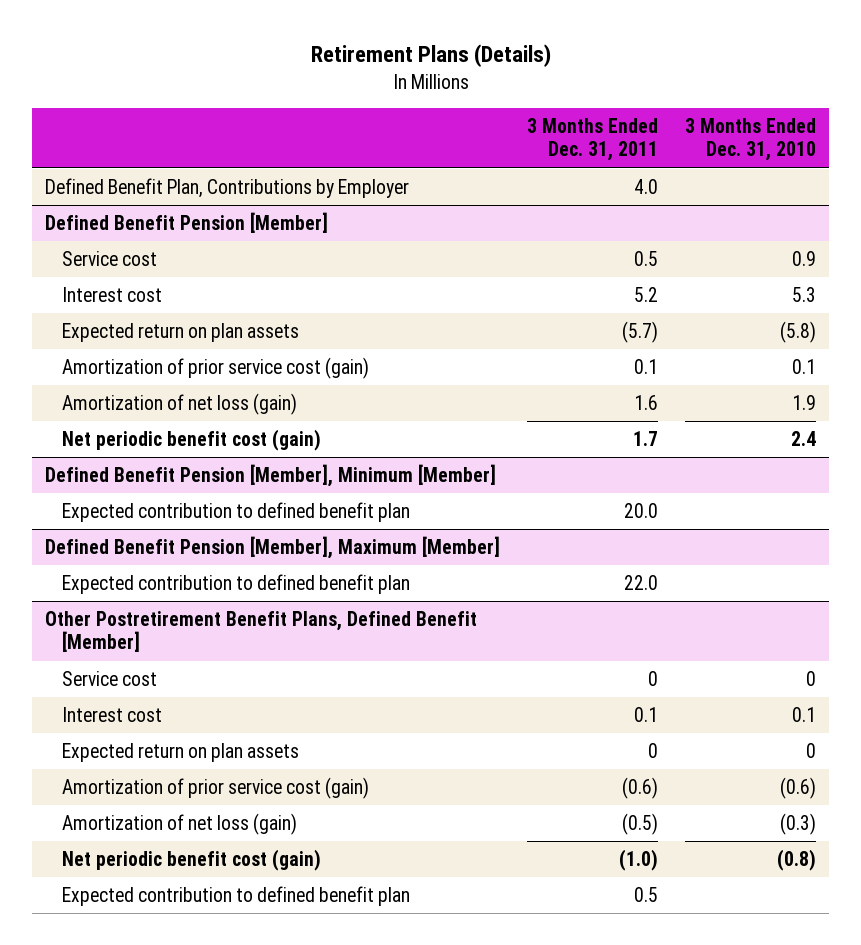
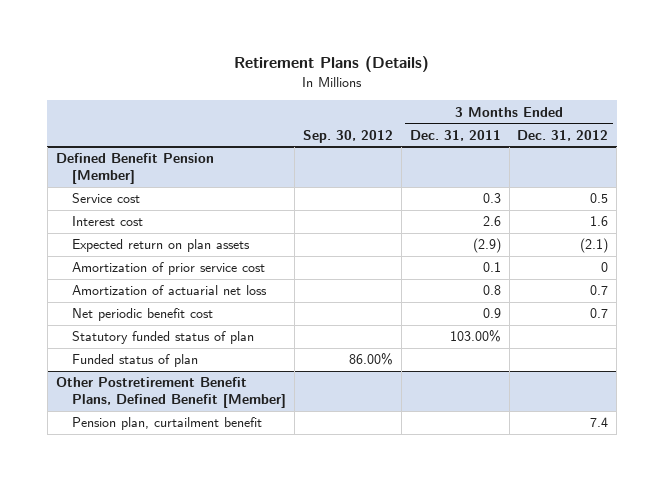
[684,118,816,162] 3 Months Ended Dec. 31, 2010 -> none
none -> [302,129,393,143] Sep. 30, 2012
none -> [517,129,609,141] Dec. 31, 2012
[45,178,410,199] Defined Benefit Plan, Contributions by Employer -> none
[45,464,497,488] Defined Benefit Pension [Member], Minimum [Member] -> none
[62,502,411,523] Expected contribution to defined benefit plan -> none
[45,536,501,560] Defined Benefit Pension [Member], Maximum [Member] -> none
[62,574,411,595] Expected contribution to defined benefit plan -> none
[634,251,659,267] 0.5 -> [482,193,501,204] 0.3
[634,287,659,303] 5.2 -> [482,216,501,227] 2.6
[622,321,659,344] (5.7) -> [472,238,501,254] (2.9)
[62,357,370,380] Amortization of prior service cost (gain) -> [72,262,266,276] Amortization of prior service cost
[62,393,298,416] Amortization of net loss (gain) -> [72,285,268,296] Amortization of actuarial net loss
[634,395,659,411] 1.6 -> [482,285,501,296] 0.8
[62,429,322,452] Net periodic benefit cost (gain) -> [72,308,214,322] Net periodic benefit cost
[633,431,659,447] 1.7 -> [482,308,501,319] 0.9
none -> [72,331,255,345] Statutory funded status of plan
none -> [72,354,199,368] Funded status of plan
[62,671,158,687] Service cost -> none
[62,707,163,723] Interest cost -> none
[62,743,300,763] Expected return on plan assets -> none
[62,777,370,800] Amortization of prior service cost (gain) -> none
[62,813,298,836] Amortization of net loss (gain) -> none
[62,849,322,872] Net periodic benefit cost (gain) -> none
[62,886,411,907] Expected contribution to defined benefit plan -> none
none -> [72,417,263,431] Pension plan, curtailment benefit

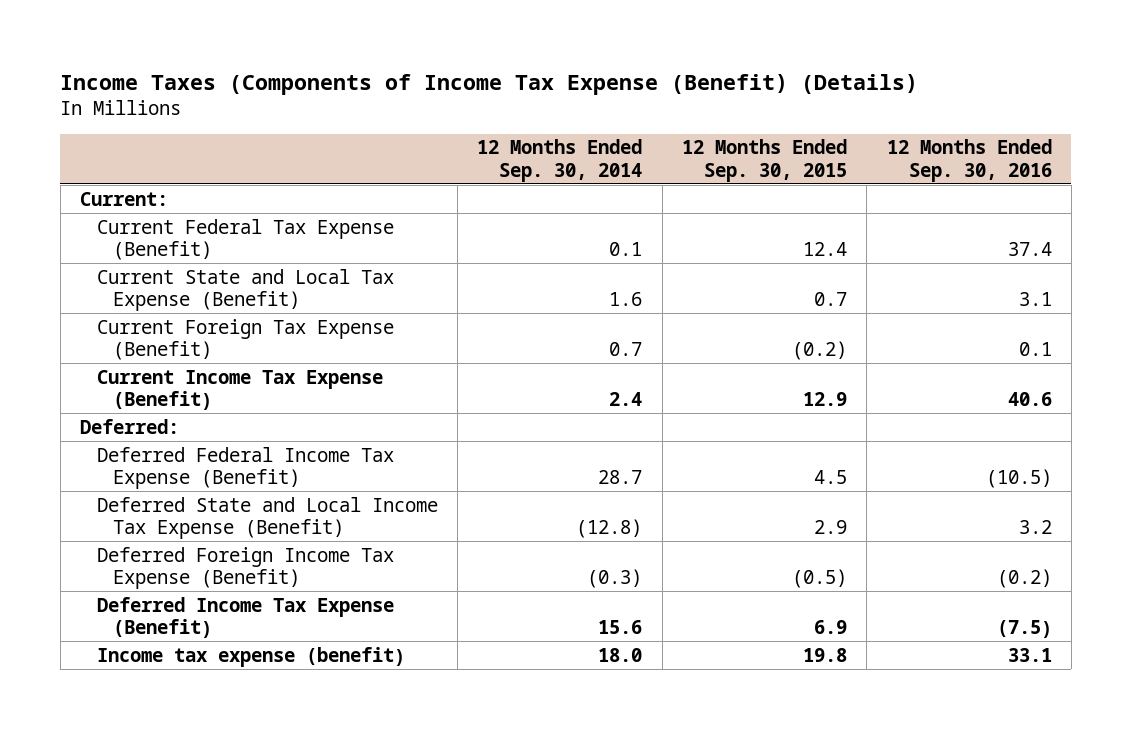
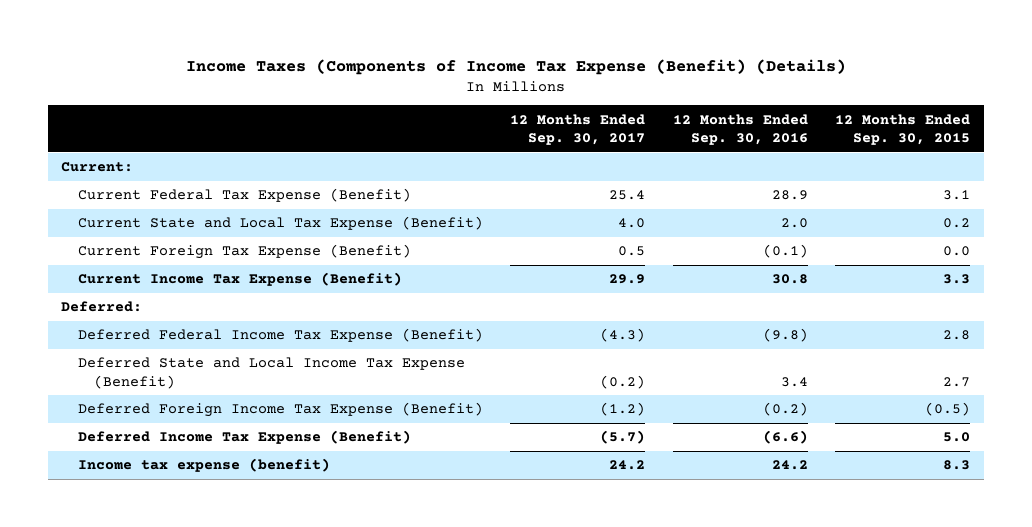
[477,139,643,182] 12 Months Ended Sep. 30, 2014 -> none
none -> [510,113,646,145] 12 Months Ended Sep. 30, 2017
[802,242,847,257] 12.4 -> [943,190,971,201] 3.1
[1007,242,1052,257] 37.4 -> [771,190,808,201] 28.9
[813,292,847,307] 0.7 -> [943,218,971,229] 0.2
[1018,292,1052,307] 3.1 -> [780,218,808,229] 2.0
[791,341,847,361] (0.2) -> [943,246,971,257] 0.0
[1018,342,1052,357] 0.1 -> [762,244,808,259] (0.1)
[802,392,847,407] 12.9 -> [943,274,971,285] 3.3
[1007,392,1052,407] 40.6 -> [771,274,808,285] 30.8
[813,470,847,485] 4.5 -> [943,330,971,341] 2.8
[985,469,1052,489] (10.5) -> [762,328,808,343] (9.8)
[813,520,847,535] 2.9 -> [943,376,971,387] 2.7
[1018,520,1052,535] 3.2 -> [780,376,808,387] 3.4
[813,620,847,635] 6.9 -> [943,432,971,443] 5.0
[996,620,1052,639] (7.5) -> [762,430,808,445] (6.6)
[802,647,847,662] 19.8 -> [943,460,971,471] 8.3
[1007,647,1052,662] 33.1 -> [771,460,808,471] 24.2

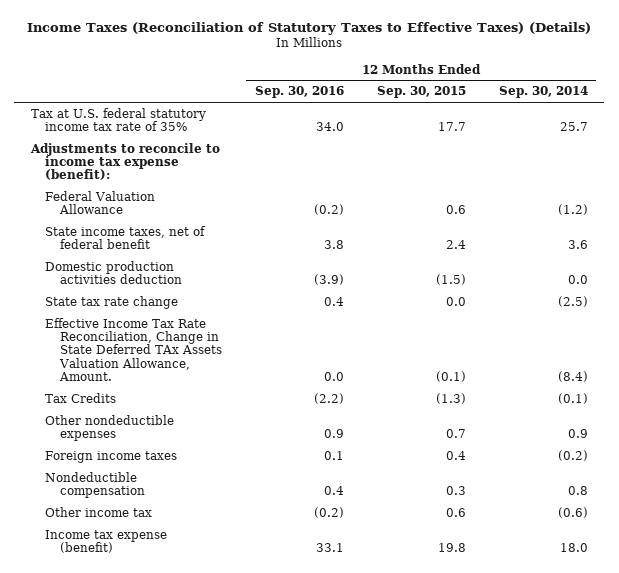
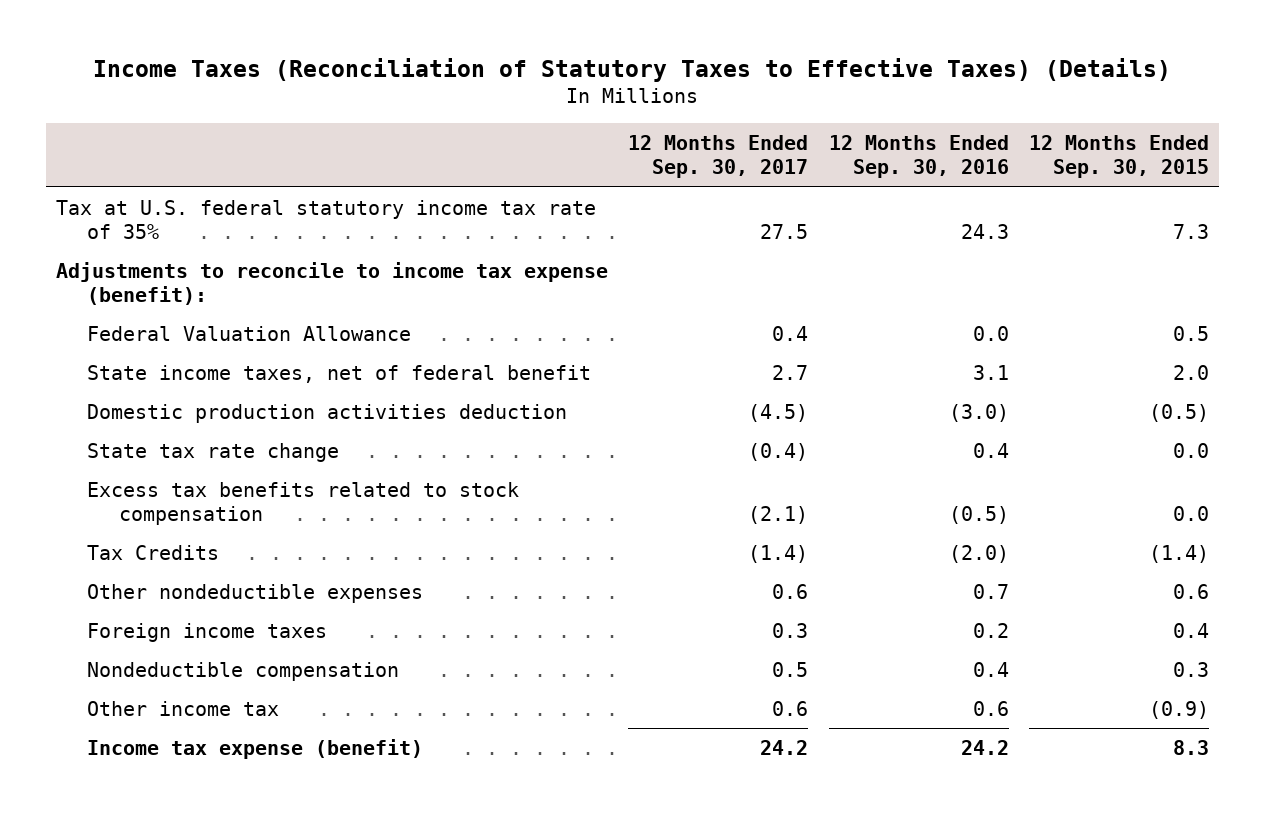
[498,86,588,99] Sep. 30, 2014 -> none
none -> [628,135,809,179] 12 Months Ended Sep. 30, 2017
[315,122,344,132] 34.0 -> [960,223,1009,239] 24.3
[437,122,466,132] 17.7 -> [1172,223,1209,239] 7.3
[313,204,344,216] (0.2) -> [972,325,1009,341] 0.0
[445,205,466,215] 0.6 -> [1172,325,1209,341] 0.5
[323,240,344,250] 3.8 -> [972,364,1009,380] 3.1
[445,240,466,250] 2.4 -> [1172,364,1209,380] 2.0
[313,274,344,286] (3.9) -> [948,403,1009,422] (3.0)
[435,274,466,286] (1.5) -> [1148,403,1209,422] (0.5)
[45,317,222,381] Effective Income Tax Rate Reconciliation, Change in State Deferred TAx Assets Valuation Allowance, Amount. -> none
none -> [87,481,520,525] Excess tax benefits related to stock compensation
[313,392,344,404] (2.2) -> [948,544,1009,563] (2.0)
[435,392,466,404] (1.3) -> [1148,544,1209,563] (1.4)
[323,429,344,439] 0.9 -> [972,583,1009,599] 0.7
[445,429,466,439] 0.7 -> [1172,583,1209,599] 0.6
[323,450,344,460] 0.1 -> [972,622,1009,638] 0.2
[313,506,344,518] (0.2) -> [972,700,1009,716] 0.6
[445,507,466,517] 0.6 -> [1148,700,1209,719] (0.9)
[315,543,344,553] 33.1 -> [960,739,1009,755] 24.2
[437,543,466,553] 19.8 -> [1172,739,1209,755] 8.3

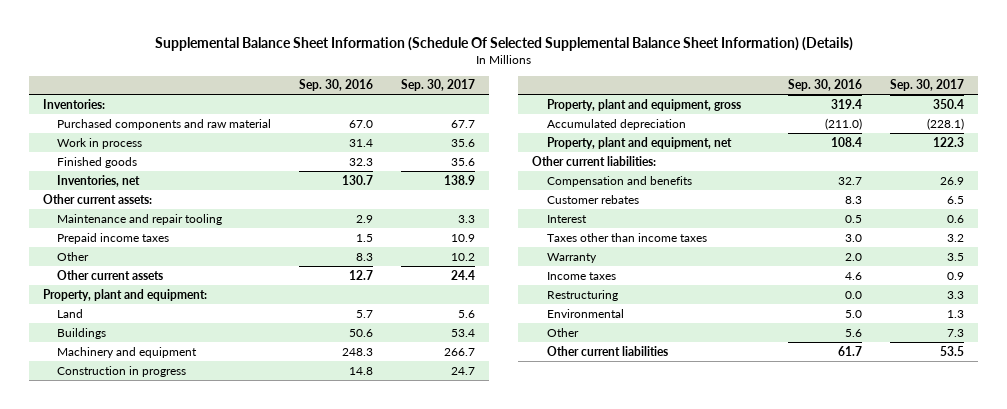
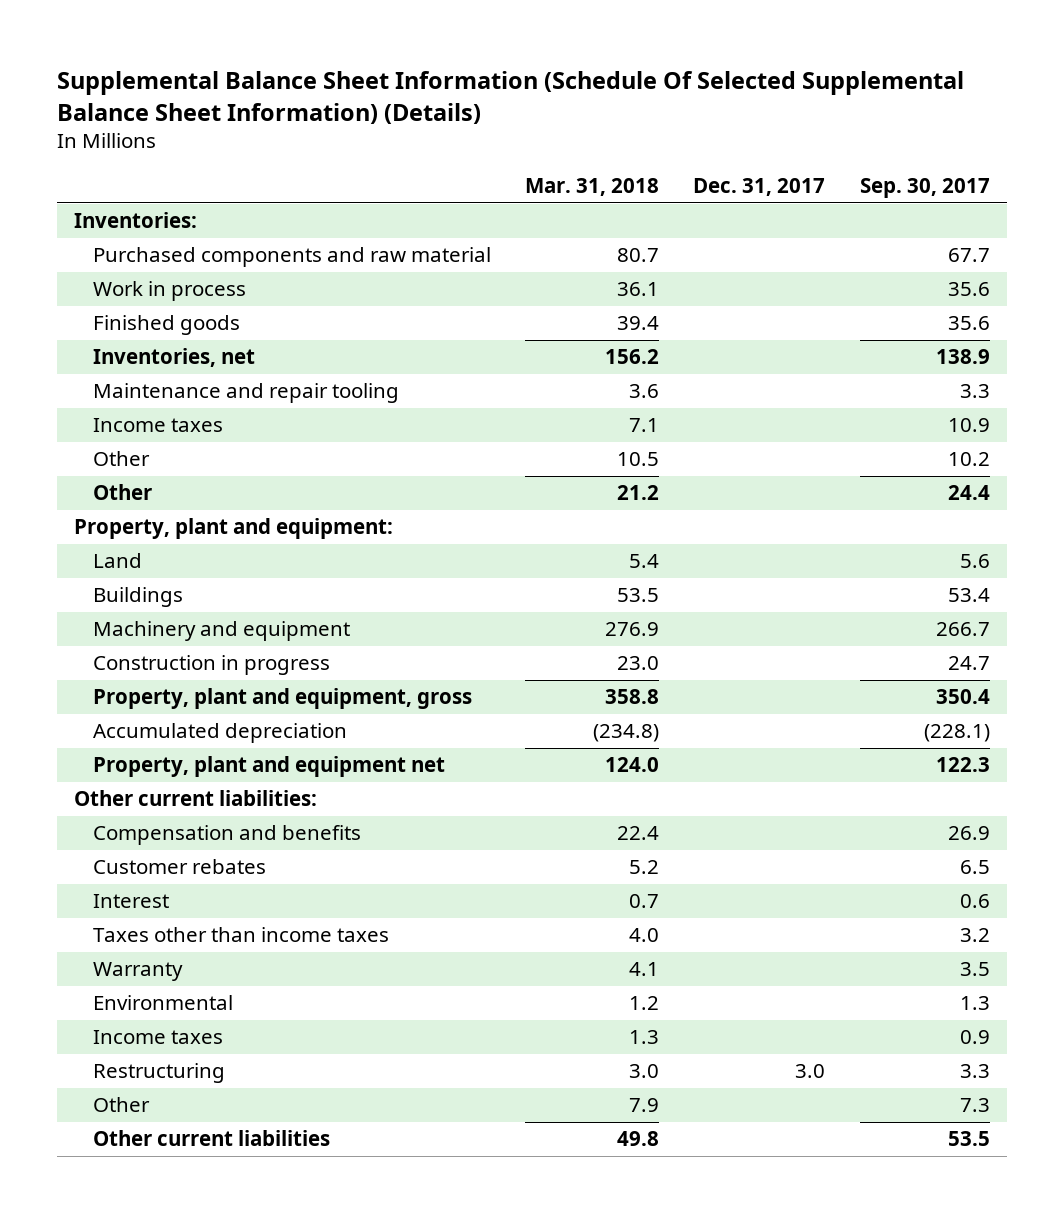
[299,79,374,92] Sep. 30, 2016 -> none
none -> [525,178,660,197] Mar. 31, 2018
none -> [693,178,826,197] Dec. 31, 2017
[43,193,153,204] Other current assets: -> none
[57,232,170,244] Prepaid income taxes -> [92,418,223,433] Income taxes
[57,269,164,280] Other current assets -> [92,484,152,501] Other
[546,136,732,149] Property, plant and equipment, net -> [92,756,445,778] Property, plant and equipment net
[546,308,624,318] Environmental -> [92,995,233,1011] Environmental

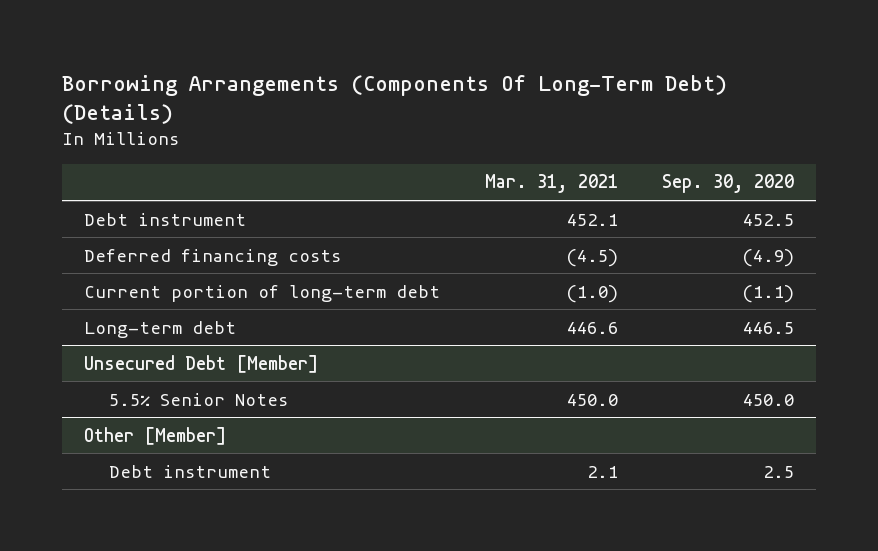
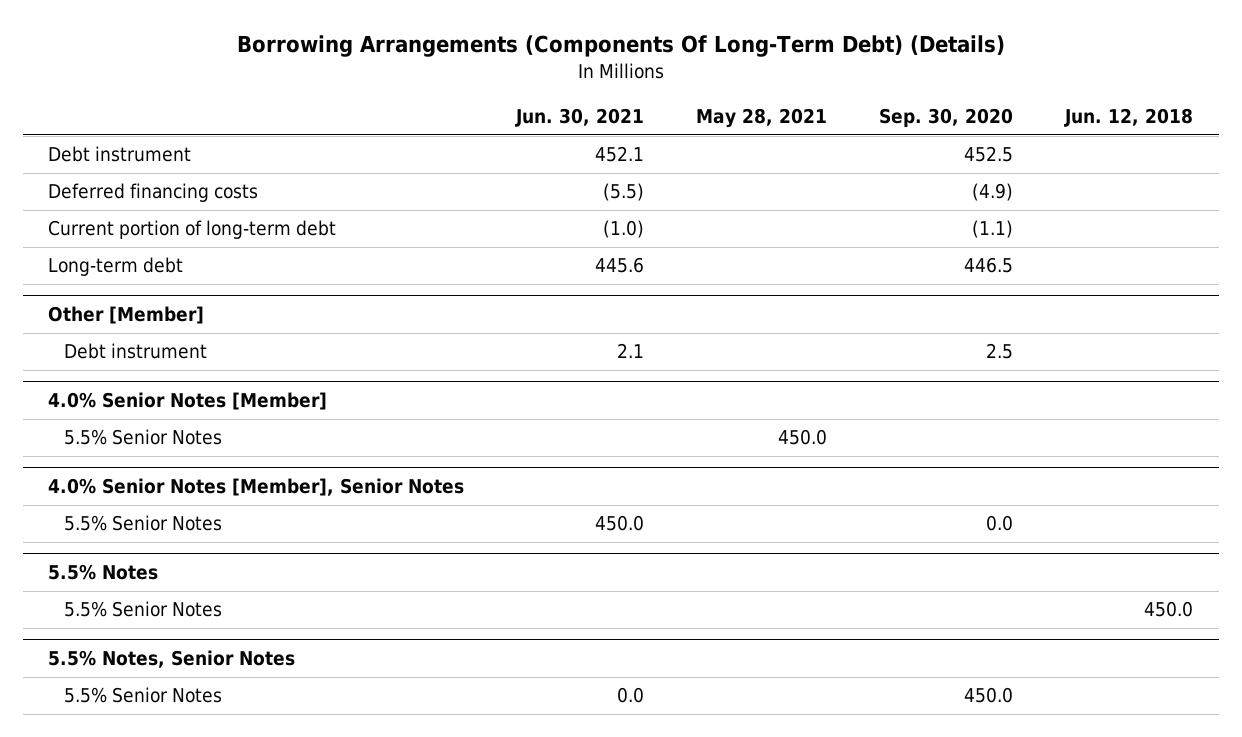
[484,174,618,194] Mar. 31, 2021 -> none
none -> [515,108,645,128] Jun. 30, 2021
none -> [696,108,828,129] May 28, 2021
none -> [1064,108,1194,128] Jun. 12, 2018
[84,354,319,373] Unsecured Debt [Member] -> none
[109,392,289,406] 5.5% Senior Notes -> none
none -> [48,392,328,411] 4.0% Senior Notes [Member]
none -> [64,429,223,446] 5.5% Senior Notes
none -> [48,478,465,497] 4.0% Senior Notes [Member], Senior Notes
none -> [64,515,223,532] 5.5% Senior Notes
none -> [48,564,159,581] 5.5% Notes
none -> [64,601,223,618] 5.5% Senior Notes
none -> [48,650,296,669] 5.5% Notes, Senior Notes
none -> [64,687,223,704] 5.5% Senior Notes

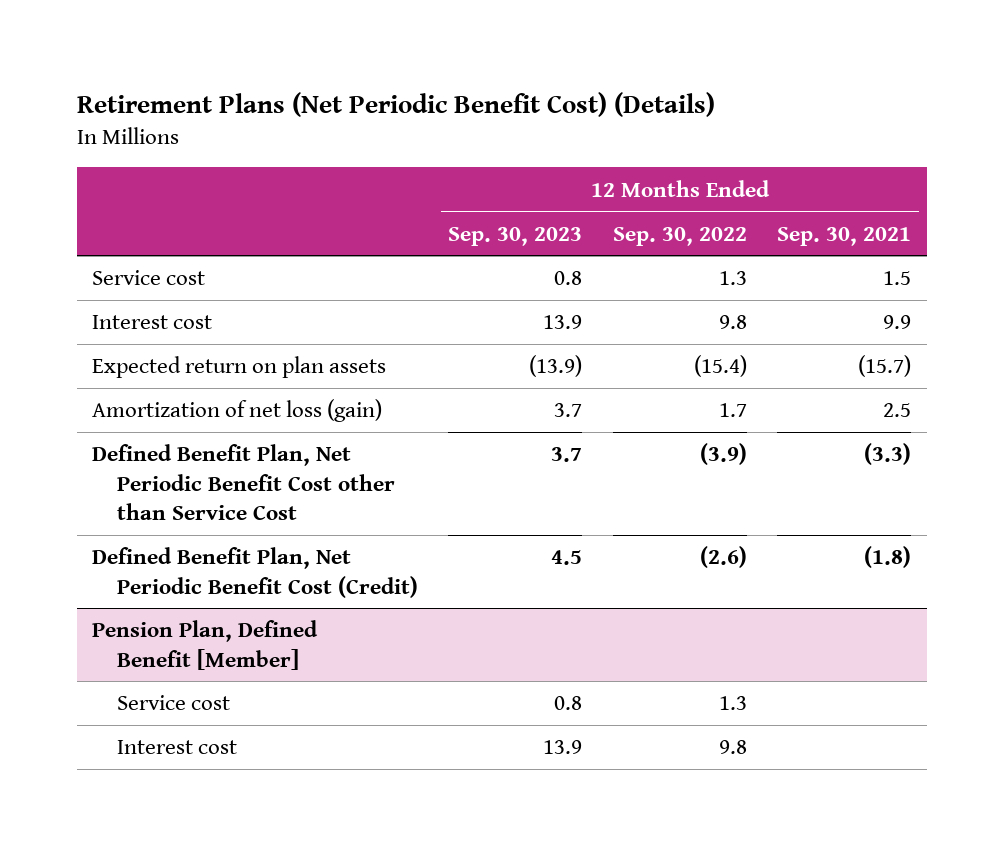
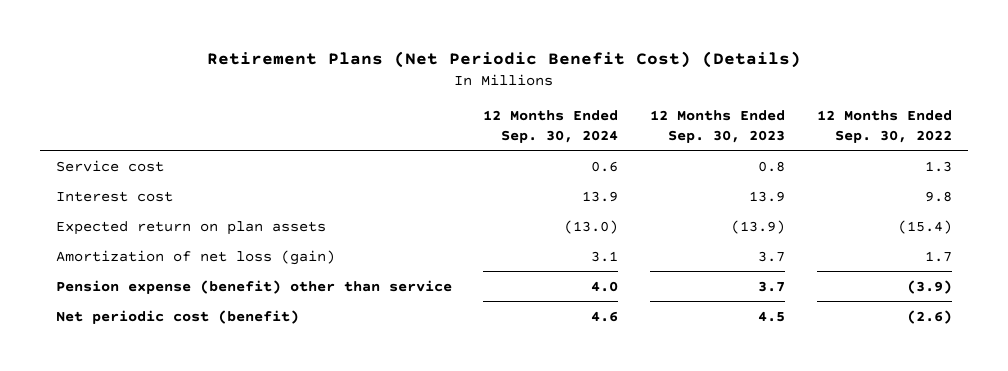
[777,226,912,246] Sep. 30, 2021 -> none
none -> [483,110,619,143] 12 Months Ended Sep. 30, 2024
[91,620,318,670] Pension Plan, Defined Benefit [Member] -> none
[116,695,230,711] Service cost -> none
[116,740,237,755] Interest cost -> none
[91,444,395,520] Defined Benefit Plan, Net Periodic Benefit Cost other than Service Cost -> [55,279,452,294] Pension expense (benefit) other than service
[91,547,418,598] Defined Benefit Plan, Net Periodic Benefit Cost (Credit) -> [55,309,299,324] Net periodic cost (benefit)

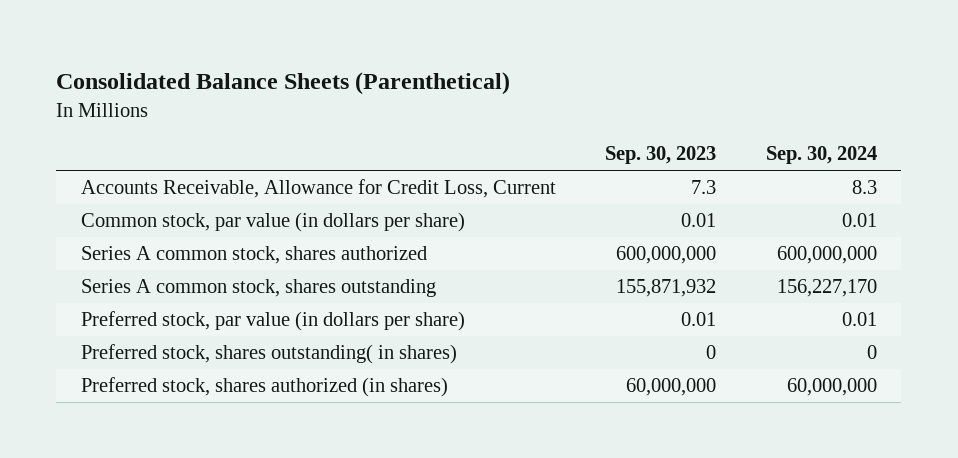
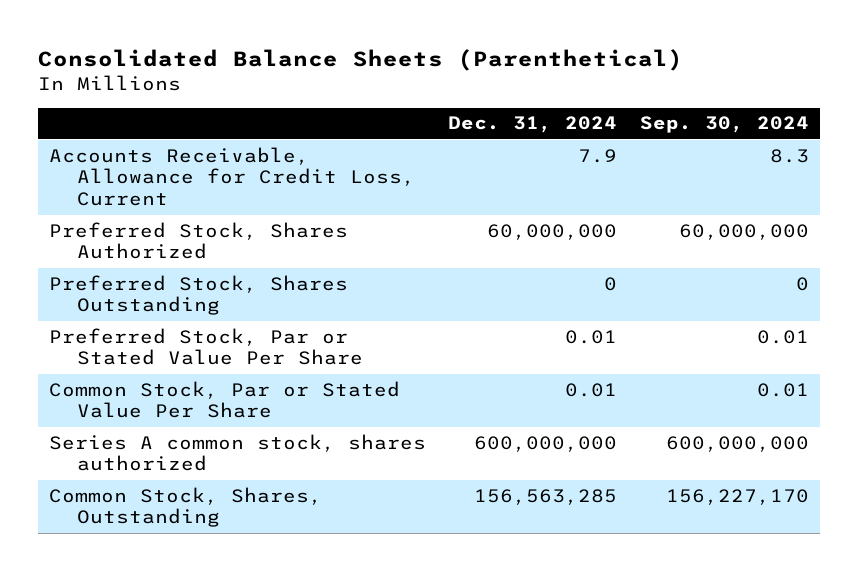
[605,146,717,165] Sep. 30, 2023 -> none
none -> [448,116,618,134] Dec. 31, 2024
none -> [49,221,349,260] Preferred Stock, Shares Authorized
none -> [49,274,349,316] Preferred Stock, Shares Outstanding
none -> [49,327,363,366] Preferred Stock, Par or Stated Value Per Share
[81,212,466,233] Common stock, par value (in dollars per share) -> [49,380,401,419] Common Stock, Par or Stated Value Per Share
[81,311,466,332] Preferred stock, par value (in dollars per share) -> none
[81,344,458,365] Preferred stock, shares outstanding( in shares) -> none
[81,377,449,398] Preferred stock, shares authorized (in shares) -> none
[81,279,437,298] Series A common stock, shares outstanding -> [49,486,323,528] Common Stock, Shares, Outstanding

